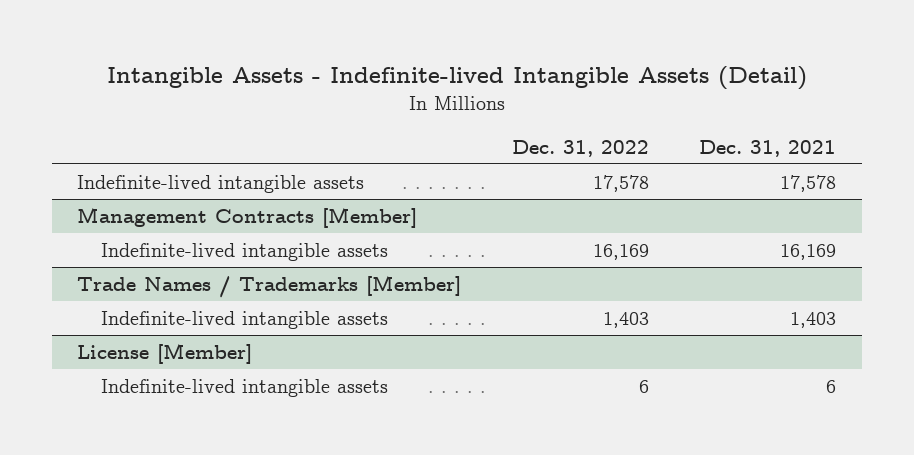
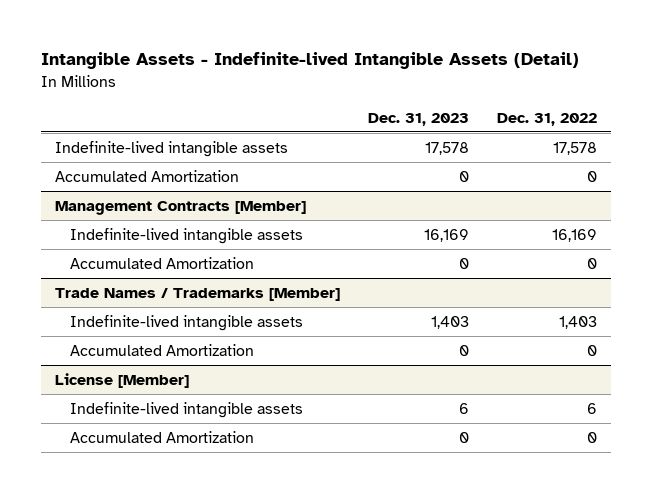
[699,139,837,157] Dec. 31, 2021 -> none
none -> [367,112,469,126] Dec. 31, 2023
none -> [54,169,239,182] Accumulated Amortization
none -> [69,256,254,269] Accumulated Amortization
none -> [69,343,254,356] Accumulated Amortization
none -> [69,430,254,443] Accumulated Amortization

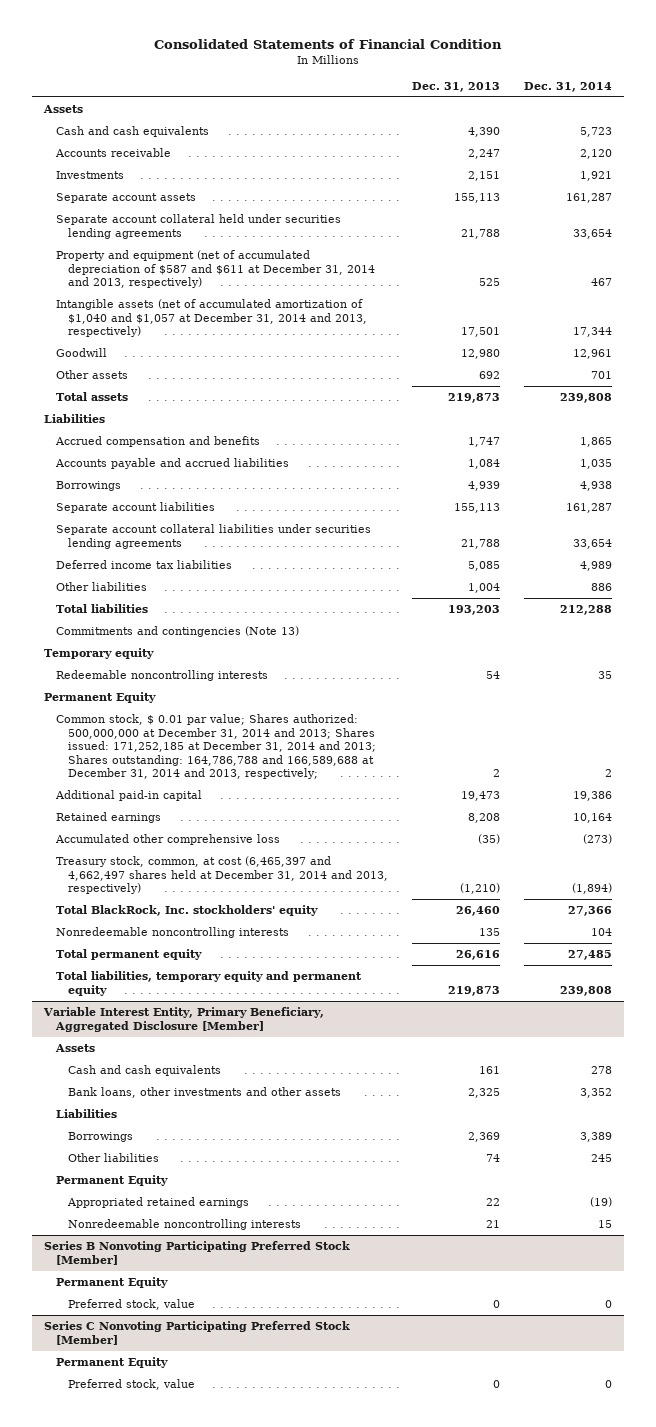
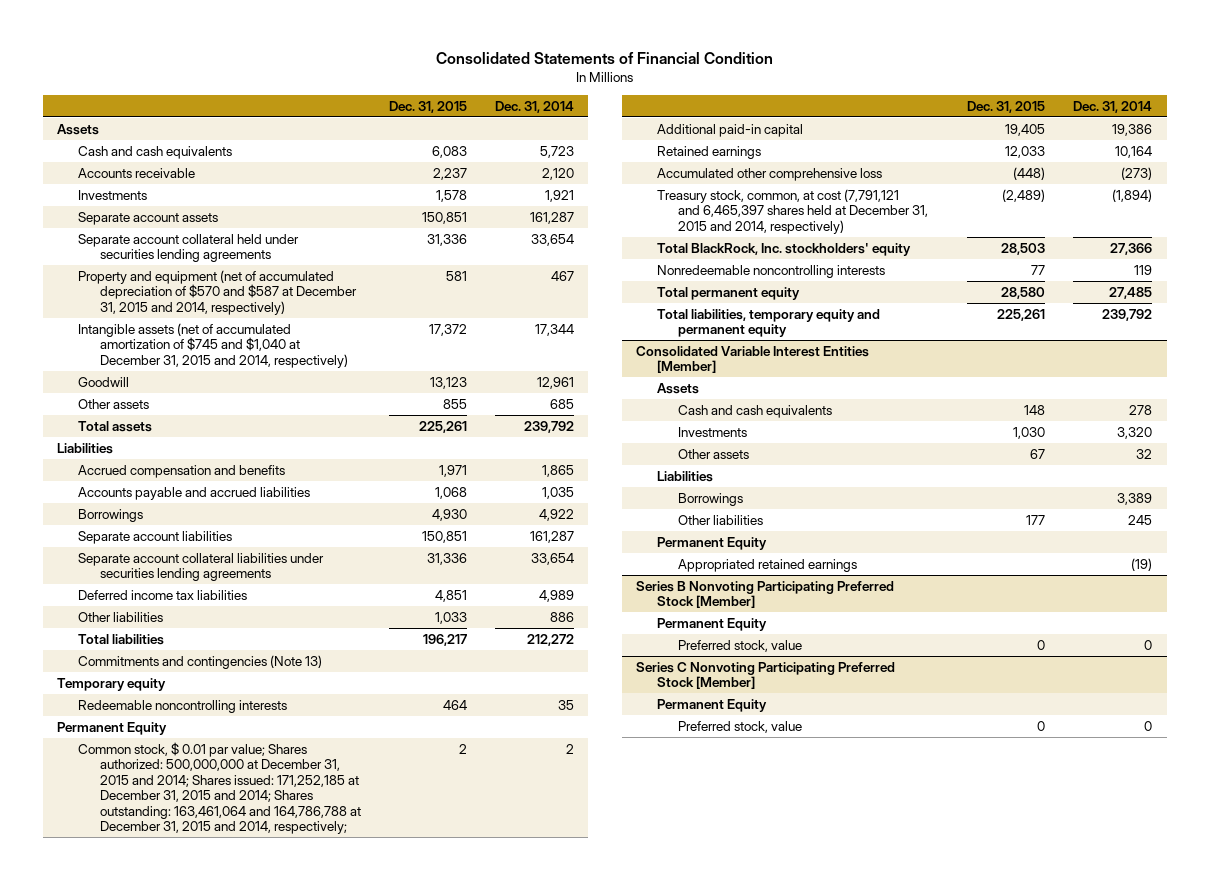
[412,81,501,92] Dec. 31, 2013 -> none
none -> [388,100,467,113] Dec. 31, 2015
[55,250,375,289] Property and equipment (net of accumulated depreciation of $587 and $611 at December 31, 2014 and 2013, respectively) -> [78,269,357,315] Property and equipment (net of accumulated depreciation of $570 and $587 at December 31, 2015 and 2014, respectively)
[55,299,367,338] Intangible assets (net of accumulated amortization of $1,040 and $1,057 at December 31, 2014 and 2013, respectively) -> [78,322,348,368] Intangible assets (net of accumulated amortization of $745 and $1,040 at December 31, 2015 and 2014, respectively)
[591,371,613,380] 701 -> [550,398,575,409] 685
[560,393,613,404] 239,808 -> [524,420,575,433] 239,792
[580,481,613,492] 4,938 -> [539,508,575,521] 4,922
[560,605,613,616] 212,288 -> [527,633,575,646] 212,272
[55,714,376,780] Common stock, $ 0.01 par value; Shares authorized: 500,000,000 at December 31, 2014 and 2013; Shares issued: 171,252,185 at December 31, 2014 and 2013; Shares outstanding: 164,786,788 and 166,589,688 at December 31, 2014 and 2013, respectively; -> [78,741,361,835] Common stock, $ 0.01 par value; Shares authorized: 500,000,000 at December 31, 2015 and 2014; Shares issued: 171,252,185 at December 31, 2015 and 2014; Shares outstanding: 163,461,064 and 164,786,788 at December 31, 2015 and 2014, respectively;
[55,856,388,895] Treasury stock, common, at cost (6,465,397 and 4,662,497 shares held at December 31, 2014 and 2013, respectively) -> [656,188,928,234] Treasury stock, common, at cost (7,791,121 and 6,465,397 shares held at December 31, 2015 and 2014, respectively)
[591,928,613,937] 104 -> [1134,264,1153,275] 119
[560,985,613,996] 239,808 -> [1102,308,1153,321] 239,792
[42,1007,324,1032] Variable Interest Entity, Primary Beneficiary, Aggregated Disclosure [Member] -> [635,345,869,374] Consolidated Variable Interest Entities [Member]
[67,1087,341,1099] Bank loans, other investments and other assets -> none
none -> [677,426,747,437] Investments
none -> [677,448,749,459] Other assets
[67,1219,301,1231] Nonredeemable noncontrolling interests -> none

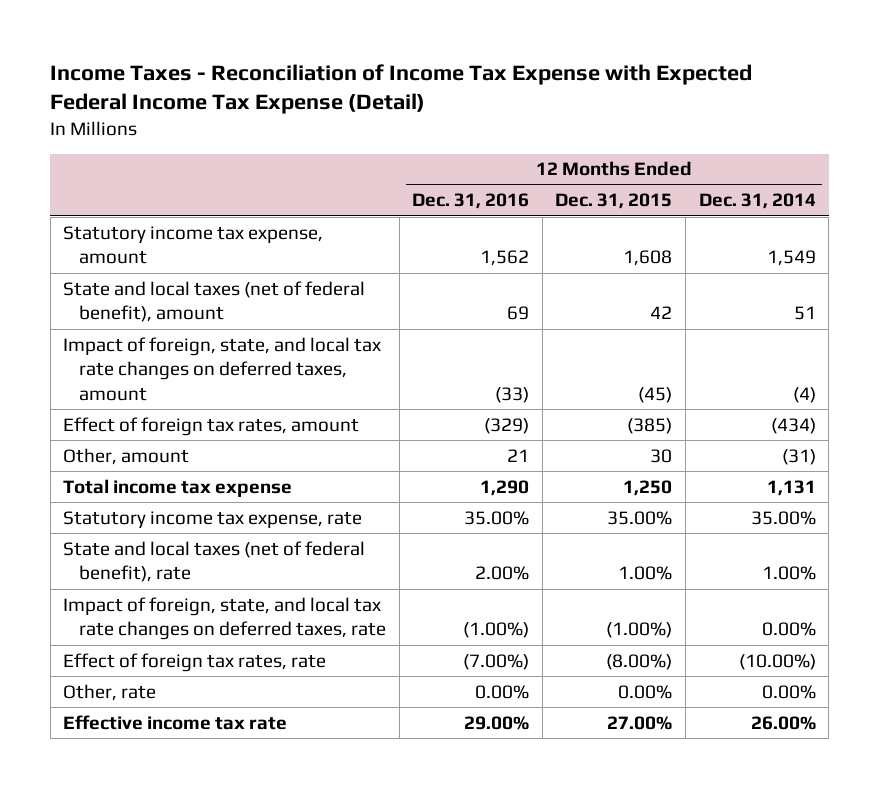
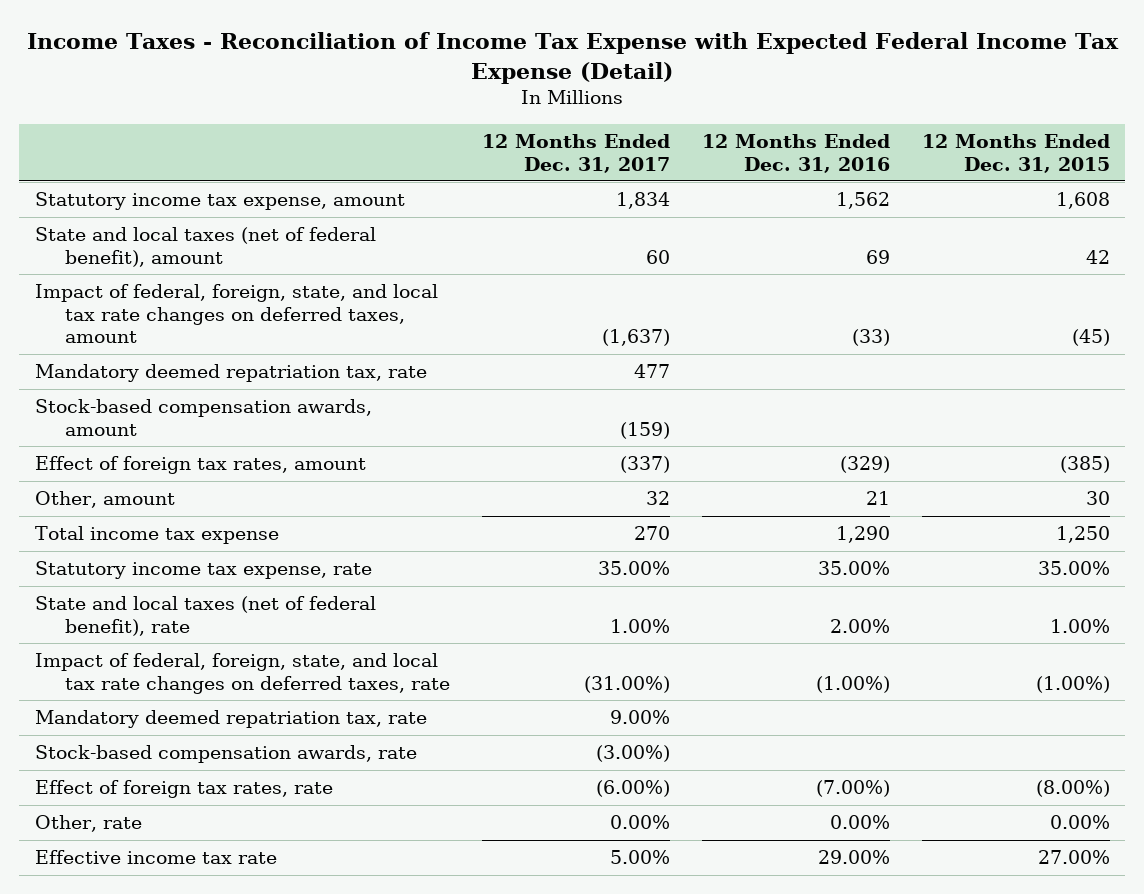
[698,193,816,210] Dec. 31, 2014 -> none
none -> [482,134,671,173] 12 Months Ended Dec. 31, 2017
[63,336,382,401] Impact of foreign, state, and local tax rate changes on deferred taxes, amount -> [34,284,438,344] Impact of federal, foreign, state, and local tax rate changes on deferred taxes, amount
none -> [34,364,427,383] Mandatory deemed repatriation tax, rate
none -> [34,399,372,436] Stock-based compensation awards, amount
[63,596,386,641] Impact of foreign, state, and local tax rate changes on deferred taxes, rate -> [34,653,451,694] Impact of federal, foreign, state, and local tax rate changes on deferred taxes, rate
none -> [34,710,427,729] Mandatory deemed repatriation tax, rate
none -> [34,745,417,764] Stock-based compensation awards, rate

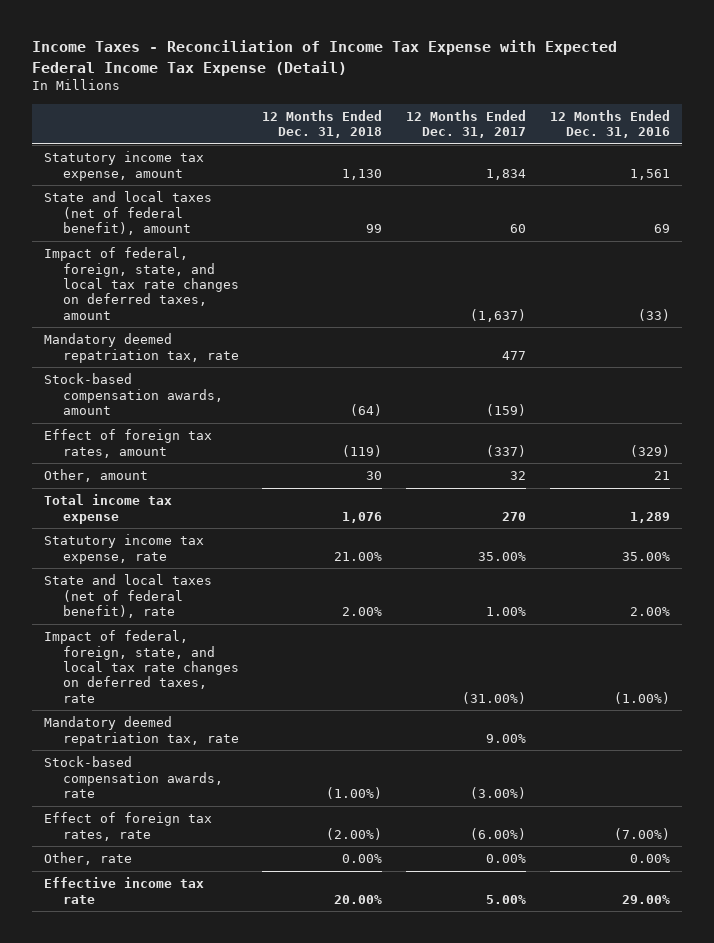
[921,134,1110,173] 12 Months Ended Dec. 31, 2015 -> none
none -> [262,109,383,139] 12 Months Ended Dec. 31, 2018
[835,192,890,210] 1,562 -> [629,168,670,180] 1,561
[835,526,890,544] 1,290 -> [629,511,670,523] 1,289

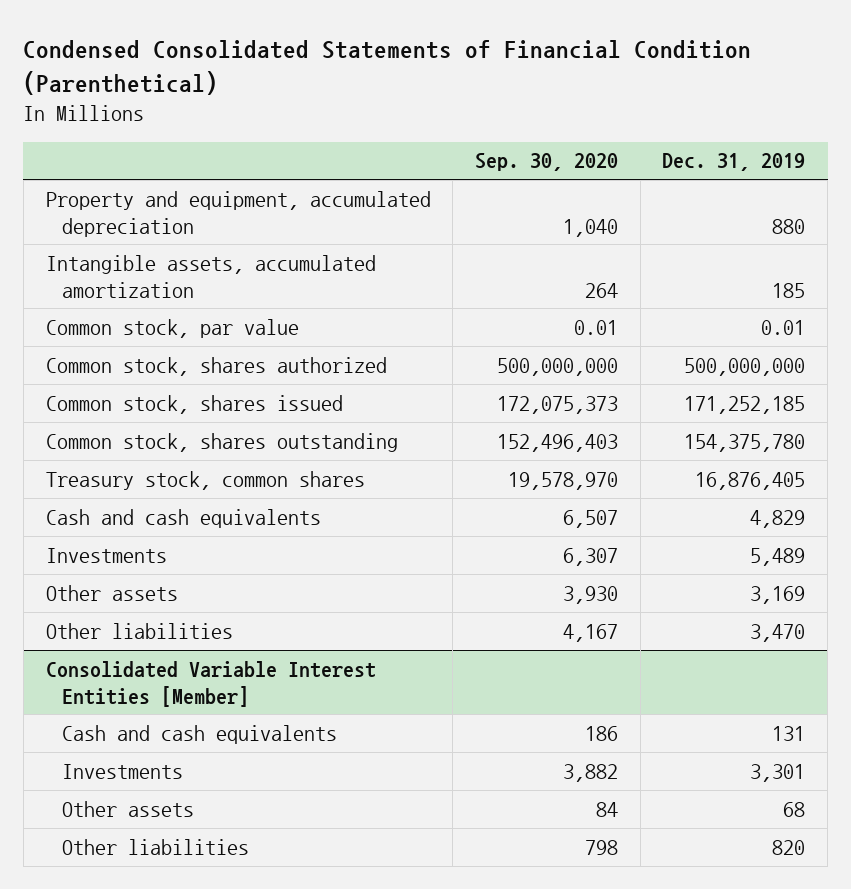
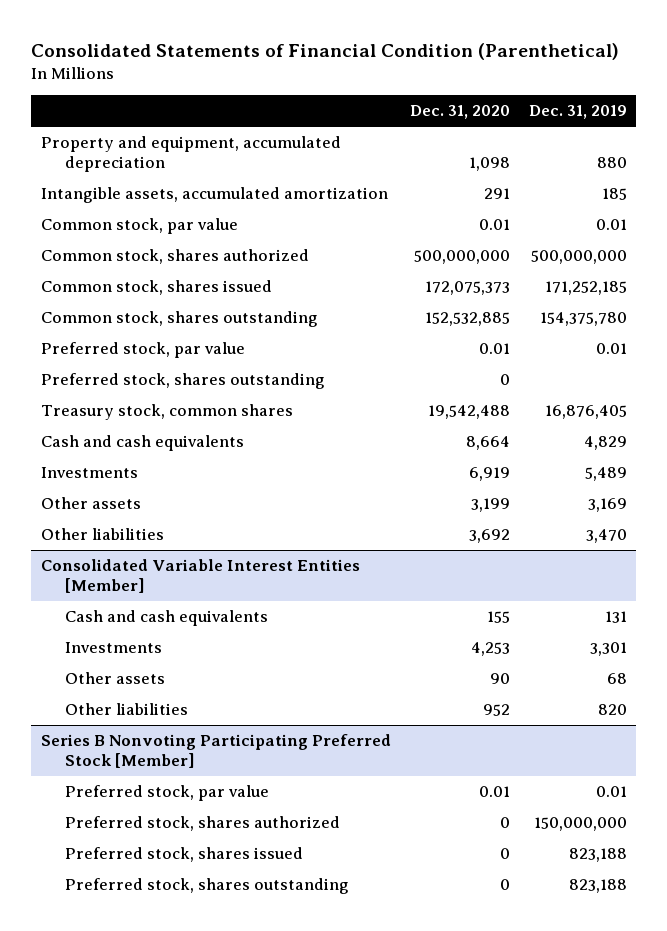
[23,40,752,95] Condensed Consolidated Statements of Financial Condition (Parenthetical) -> [31,42,620,60] Consolidated Statements of Financial Condition (Parenthetical)
[474,153,618,172] Sep. 30, 2020 -> none
none -> [409,105,510,120] Dec. 31, 2020
none -> [40,342,245,359] Preferred stock, par value
none -> [40,373,325,390] Preferred stock, shares outstanding
none -> [40,734,391,769] Series B Nonvoting Participating Preferred Stock [Member]
none -> [64,785,269,802] Preferred stock, par value
none -> [64,816,340,832] Preferred stock, shares authorized
none -> [64,847,303,863] Preferred stock, shares issued
none -> [64,878,349,895] Preferred stock, shares outstanding

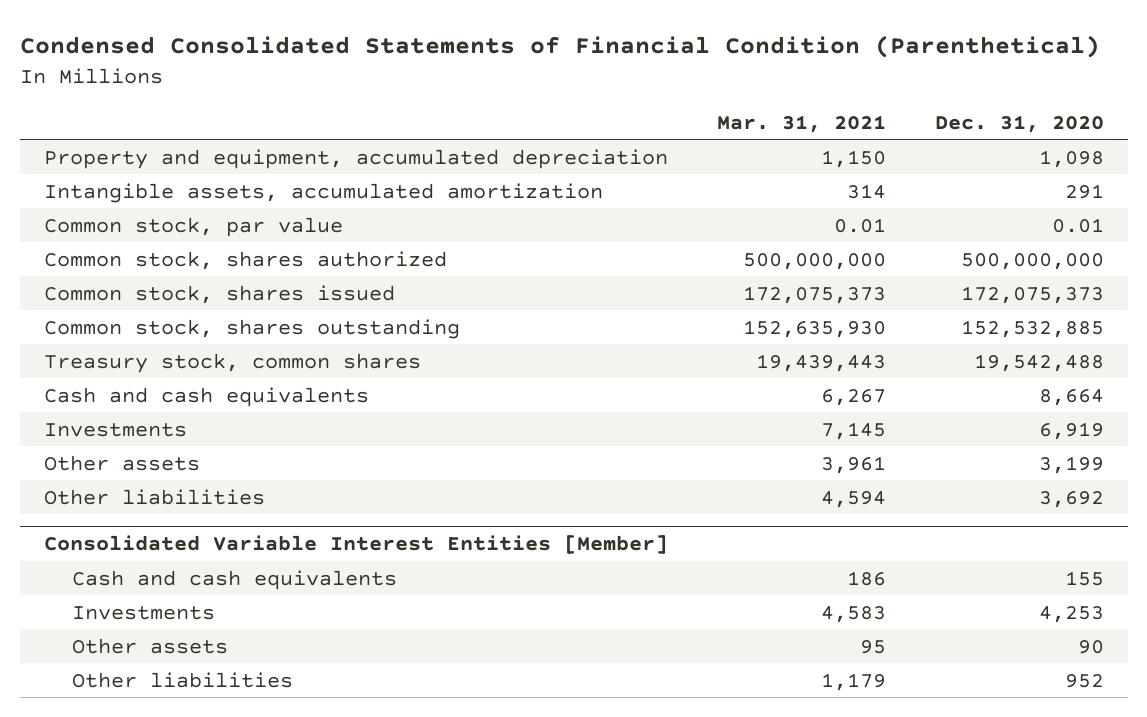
[31,42,620,60] Consolidated Statements of Financial Condition (Parenthetical) -> [19,35,1100,59] Condensed Consolidated Statements of Financial Condition (Parenthetical)
[528,105,627,120] Dec. 31, 2019 -> none
none -> [716,114,886,133] Mar. 31, 2021
[40,342,245,359] Preferred stock, par value -> none
[40,373,325,390] Preferred stock, shares outstanding -> none
[40,734,391,769] Series B Nonvoting Participating Preferred Stock [Member] -> none
[64,785,269,802] Preferred stock, par value -> none
[64,816,340,832] Preferred stock, shares authorized -> none
[64,847,303,863] Preferred stock, shares issued -> none
[64,878,349,895] Preferred stock, shares outstanding -> none

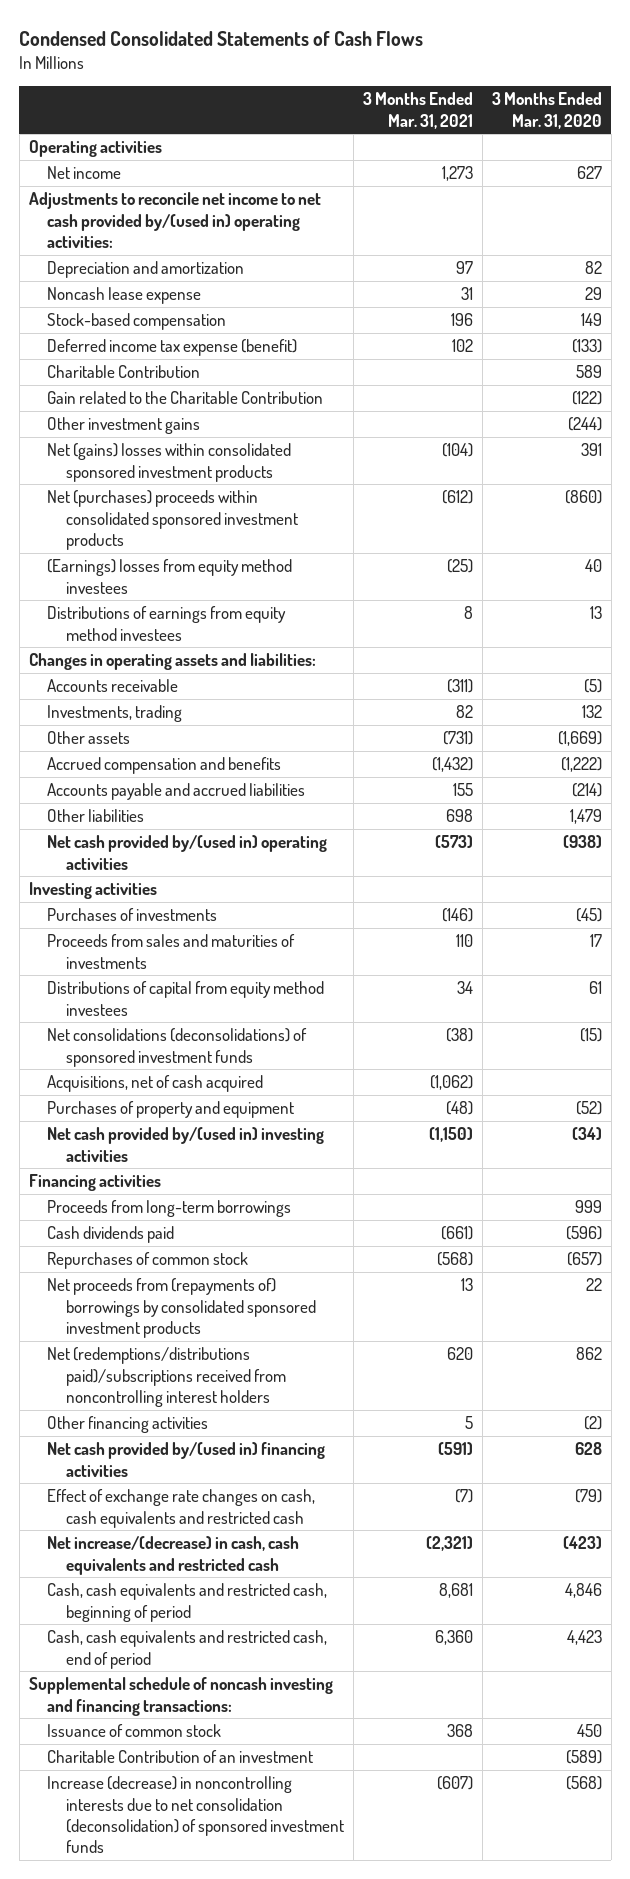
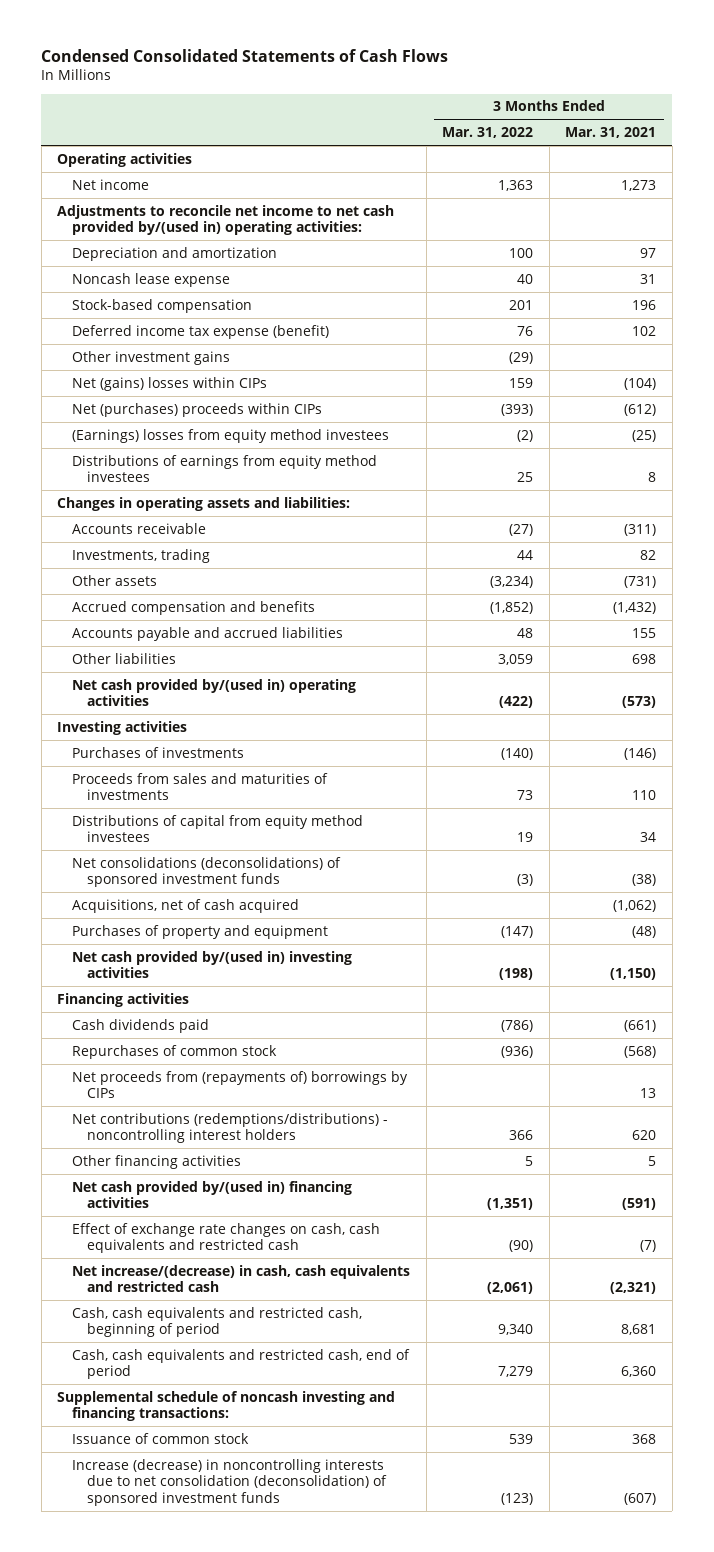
[491,92,602,129] 3 Months Ended Mar. 31, 2020 -> none
none -> [442,127,534,139] Mar. 31, 2022
[47,365,201,379] Charitable Contribution -> none
[47,391,324,405] Gain related to the Charitable Contribution -> none
[47,443,292,482] Net (gains) losses within consolidated sponsored investment products -> [72,376,268,391] Net (gains) losses within CIPs
[47,490,298,550] Net (purchases) proceeds within consolidated sponsored investment products -> [72,402,323,417] Net (purchases) proceeds within CIPs
[47,1200,292,1218] Proceeds from long-term borrowings -> none
[47,1278,316,1338] Net proceeds from (repayments of) borrowings by consolidated sponsored investment products -> [72,1070,409,1099] Net proceeds from (repayments of) borrowings by CIPs
[47,1347,286,1407] Net (redemptions/distributions paid)/subscriptions received from noncontrolling interest holders -> [72,1112,389,1144] Net contributions (redemptions/distributions) - noncontrolling interest holders
[47,1750,314,1764] Charitable Contribution of an investment -> none

